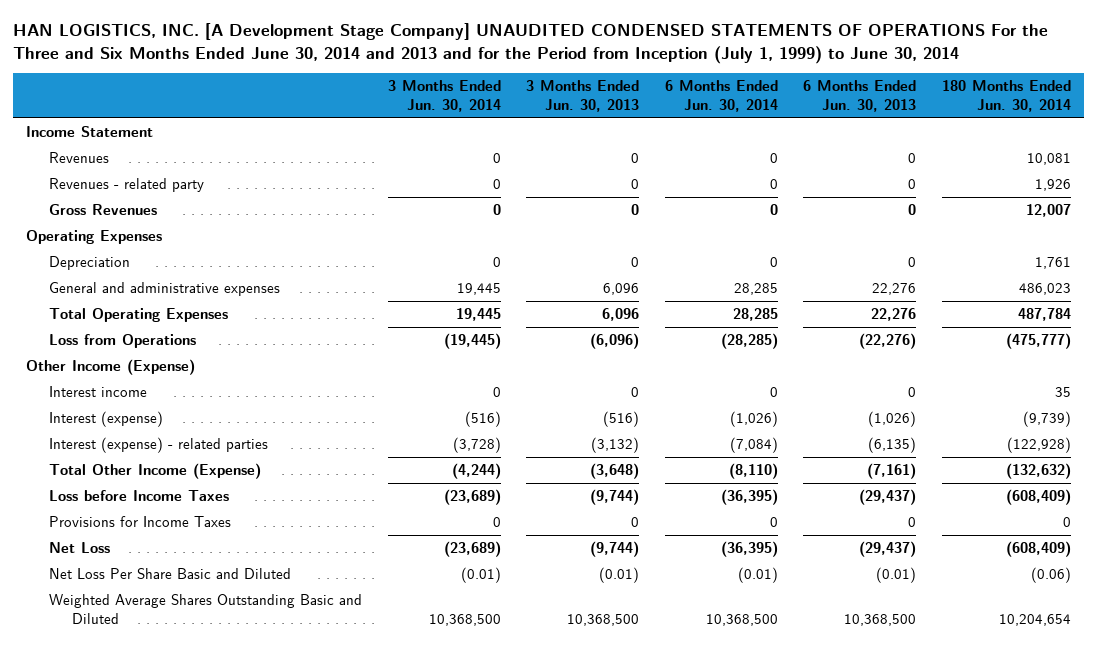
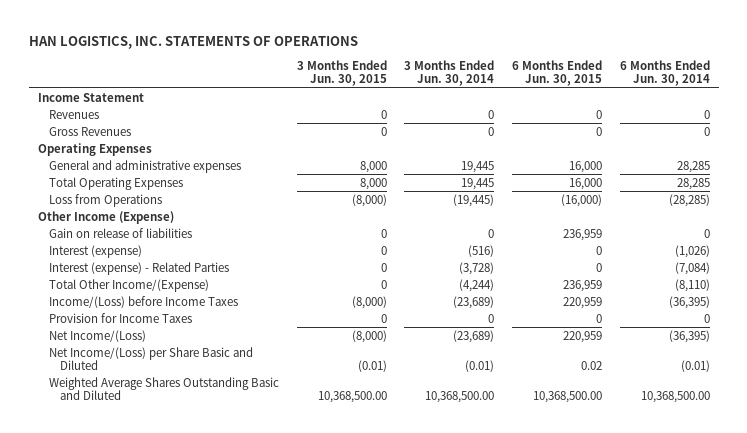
[13,22,1049,64] HAN LOGISTICS, INC. [A Development Stage Company] UNAUDITED CONDENSED STATEMENTS OF OPERATIONS For the Three and Six Months Ended June 30, 2014 and 2013 and for the Period from Inception (July 1, 1999) to June 30, 2014 -> [28,36,358,50] HAN LOGISTICS, INC. STATEMENTS OF OPERATIONS
[526,80,640,112] 3 Months Ended Jun. 30, 2013 -> none
[803,80,917,112] 6 Months Ended Jun. 30, 2013 -> none
[941,80,1071,112] 180 Months Ended Jun. 30, 2014 -> none
none -> [296,60,387,87] 3 Months Ended Jun. 30, 2015
none -> [512,60,603,87] 6 Months Ended Jun. 30, 2015
[48,178,204,193] Revenues - related party -> none
[48,256,130,271] Depreciation -> none
[48,386,147,398] Interest income -> none
none -> [48,227,192,238] Gain on release of liabilities
[48,437,268,454] Interest (expense) - related parties -> [48,261,229,275] Interest (expense) - Related Parties
[48,463,261,480] Total Other Income (Expense) -> [48,278,209,292] Total Other Income/(Expense)
[48,490,229,502] Loss before Income Taxes -> [48,295,238,308] Income/(Loss) before Income Taxes
[48,516,231,528] Provisions for Income Taxes -> [48,312,192,323] Provision for Income Taxes
[48,542,110,554] Net Loss -> [48,329,146,342] Net Income/(Loss)
[48,568,291,580] Net Loss Per Share Basic and Diluted -> [48,346,253,370] Net Income/(Loss) per Share Basic and Diluted
[428,613,501,626] 10,368,500 -> [425,390,495,403] 10,368,500.00
[705,613,778,626] 10,368,500 -> [640,390,710,403] 10,368,500.00

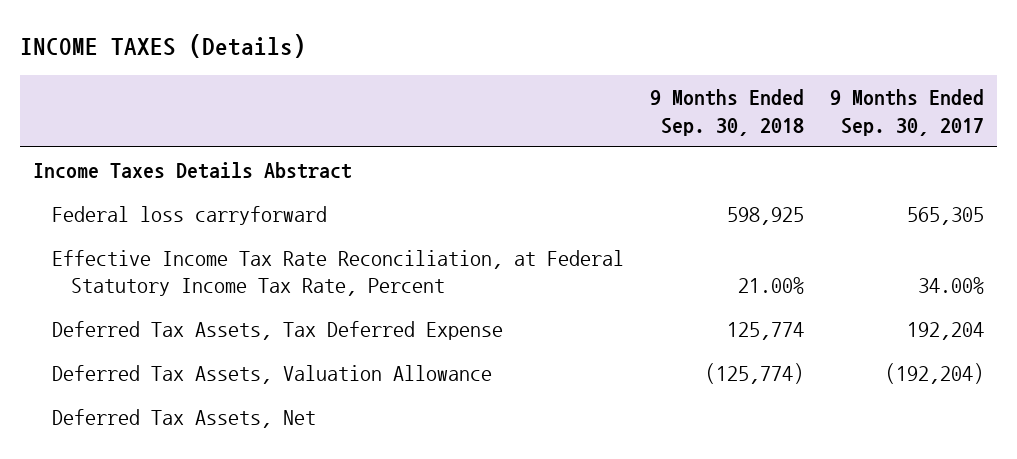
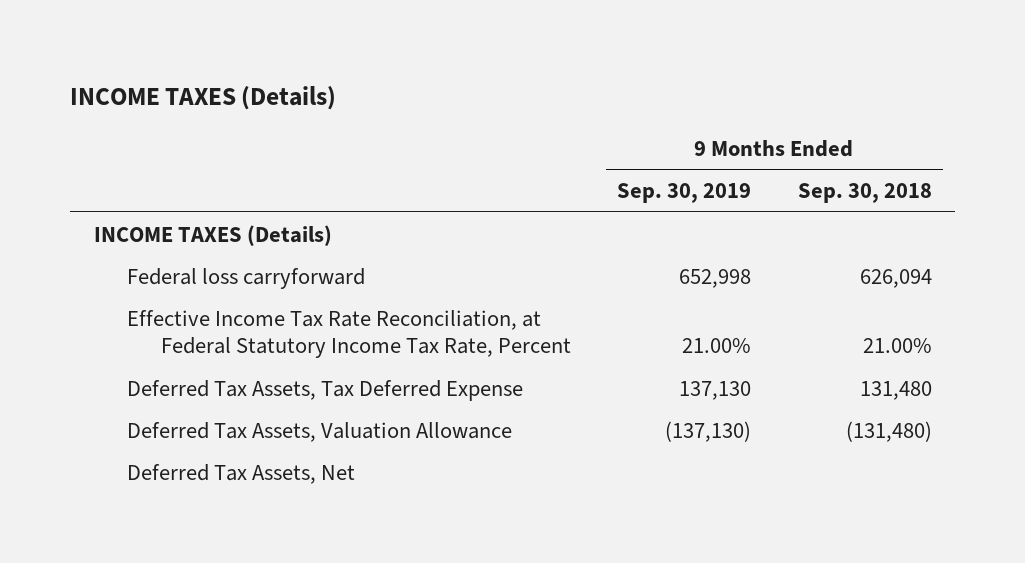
[830,89,985,136] 9 Months Ended Sep. 30, 2017 -> none
none -> [617,183,752,204] Sep. 30, 2019
[33,161,353,179] Income Taxes Details Abstract -> [93,224,332,246] INCOME TAXES (Details)
[727,206,805,225] 598,925 -> [859,268,932,288] 626,094
[727,321,805,340] 125,774 -> [859,380,932,400] 131,480
[705,362,805,384] (125,774) -> [845,420,932,442] (131,480)

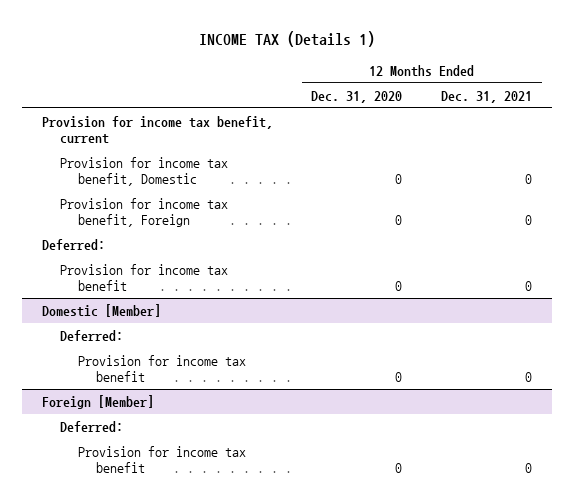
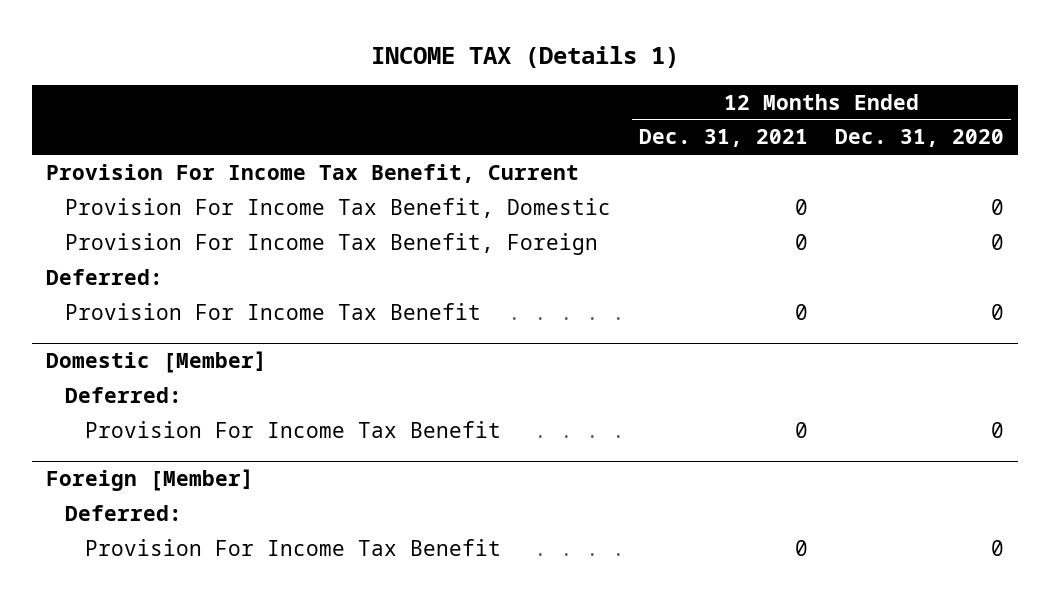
[41,116,273,145] Provision for income tax benefit, current -> [45,163,579,183] Provision For Income Tax Benefit, Current
[59,157,228,187] Provision for income tax benefit, Domestic -> [65,197,612,218] Provision For Income Tax Benefit, Domestic
[59,198,228,228] Provision for income tax benefit, Foreign -> [65,232,599,255] Provision For Income Tax Benefit, Foreign
[59,264,228,292] Provision for income tax benefit -> [65,302,482,320] Provision For Income Tax Benefit
[77,355,246,383] Provision for income tax benefit -> [84,420,501,438] Provision For Income Tax Benefit
[77,446,246,474] Provision for income tax benefit -> [84,538,501,556] Provision For Income Tax Benefit

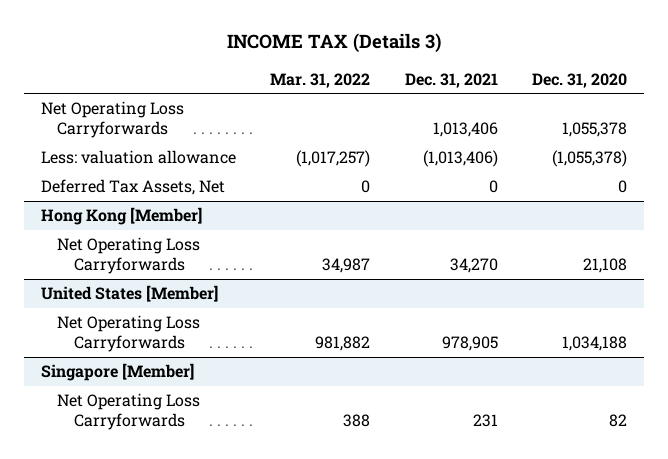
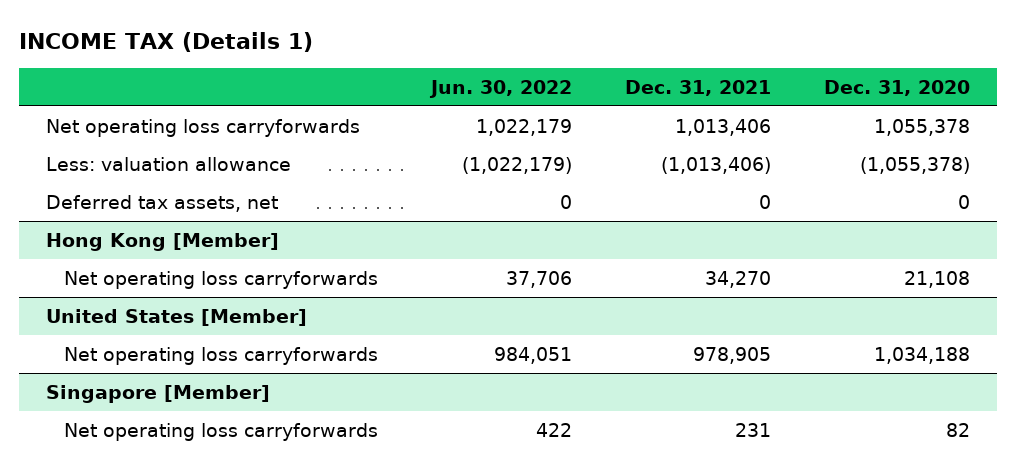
[227,33,442,54] INCOME TAX (Details 3) -> [19,31,314,52] INCOME TAX (Details 1)
[270,72,371,88] Mar. 31, 2022 -> none
none -> [429,79,573,98] Jun. 30, 2022
[40,101,184,138] Net Operating Loss Carryforwards -> [45,119,360,138] Net operating loss carryforwards
[40,179,225,196] Deferred Tax Assets, Net -> [45,195,278,213] Deferred tax assets, net
[57,237,201,274] Net Operating Loss Carryforwards -> [63,271,378,290] Net operating loss carryforwards
[57,315,201,352] Net Operating Loss Carryforwards -> [63,347,378,366] Net operating loss carryforwards
[57,393,201,430] Net Operating Loss Carryforwards -> [63,423,378,442] Net operating loss carryforwards

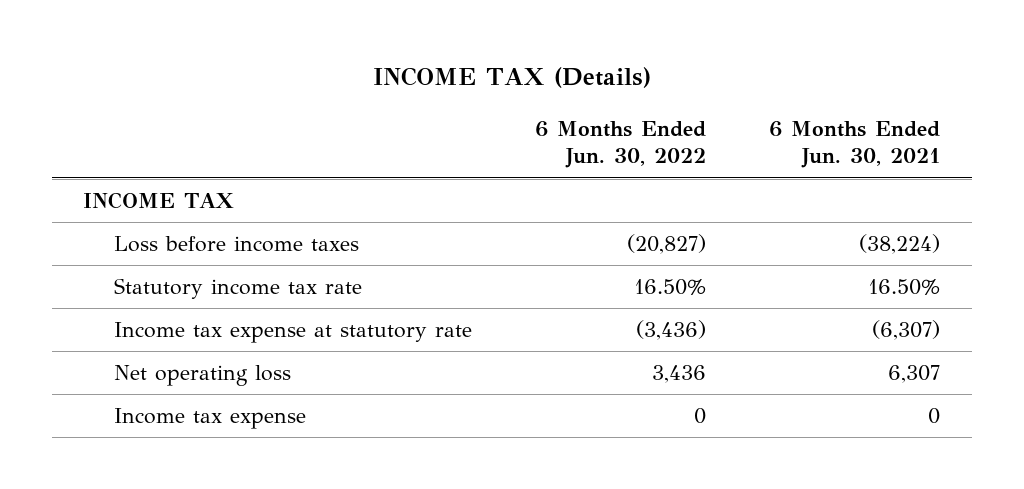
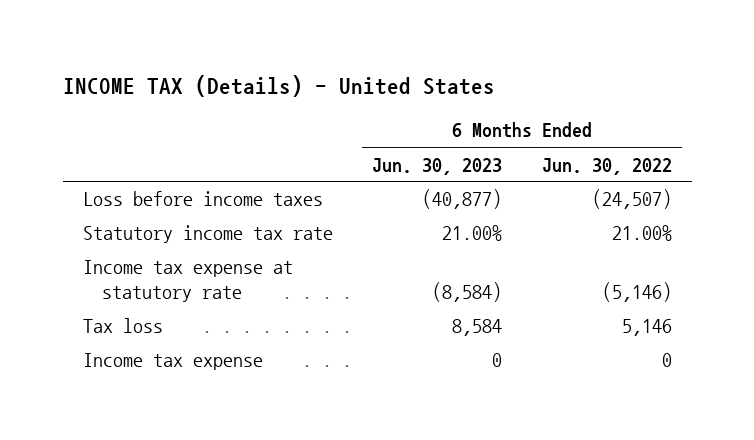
[372,67,651,89] INCOME TAX (Details) -> [62,75,495,98] INCOME TAX (Details) - United States
[769,120,941,169] 6 Months Ended Jun. 30, 2021 -> none
none -> [372,157,503,175] Jun. 30, 2023
[83,192,235,210] INCOME TAX -> none
[627,234,707,255] (20,827) -> [591,189,672,210] (24,507)
[634,279,707,296] 16.50% -> [611,225,672,242] 21.00%
[636,320,707,341] (3,436) -> [601,282,672,303] (5,146)
[113,365,291,387] Net operating loss -> [82,318,163,334] Tax loss
[652,365,707,384] 3,436 -> [621,319,672,337] 5,146

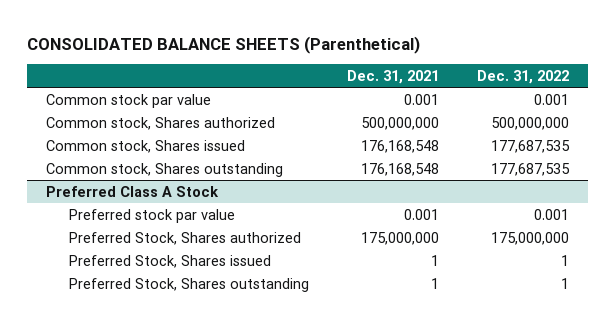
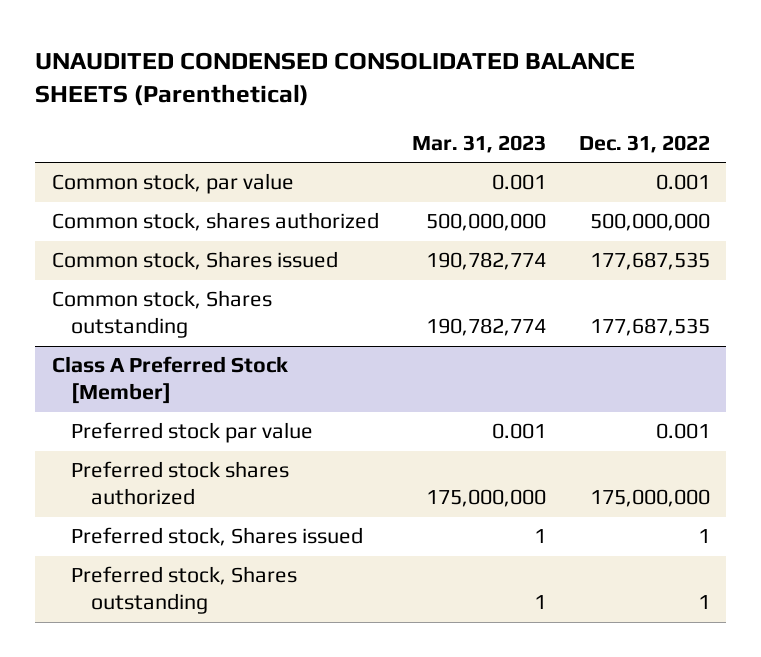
[27,35,421,54] CONSOLIDATED BALANCE SHEETS (Parenthetical) -> [35,51,636,106] UNAUDITED CONDENSED CONSOLIDATED BALANCE SHEETS (Parenthetical)
[346,69,439,84] Dec. 31, 2021 -> none
none -> [411,134,546,153] Mar. 31, 2023
[46,93,212,108] Common stock par value -> [51,173,294,195] Common stock, par value
[46,116,276,130] Common stock, Shares authorized -> [51,212,379,232] Common stock, shares authorized
[46,185,220,197] Preferred Class A Stock -> [51,356,288,405] Class A Preferred Stock [Member]
[68,231,301,245] Preferred Stock, Shares authorized -> [71,461,290,506] Preferred stock shares authorized
[68,254,271,268] Preferred Stock, Shares issued -> [71,527,364,547] Preferred stock, Shares issued
[68,277,309,292] Preferred Stock, Shares outstanding -> [71,566,298,615] Preferred stock, Shares outstanding

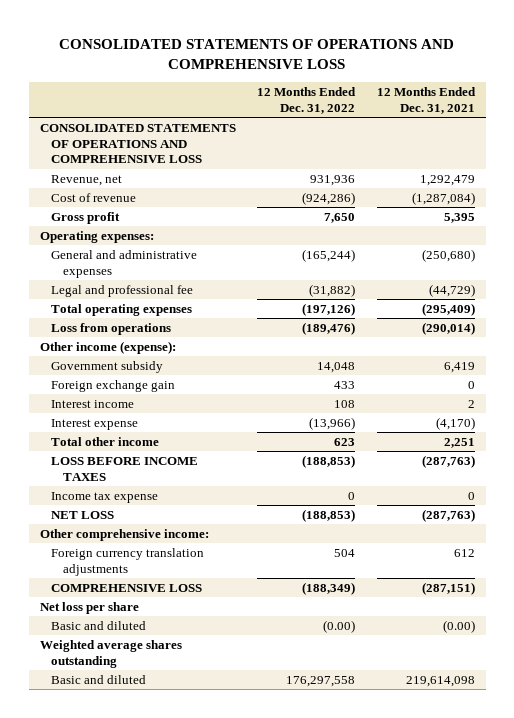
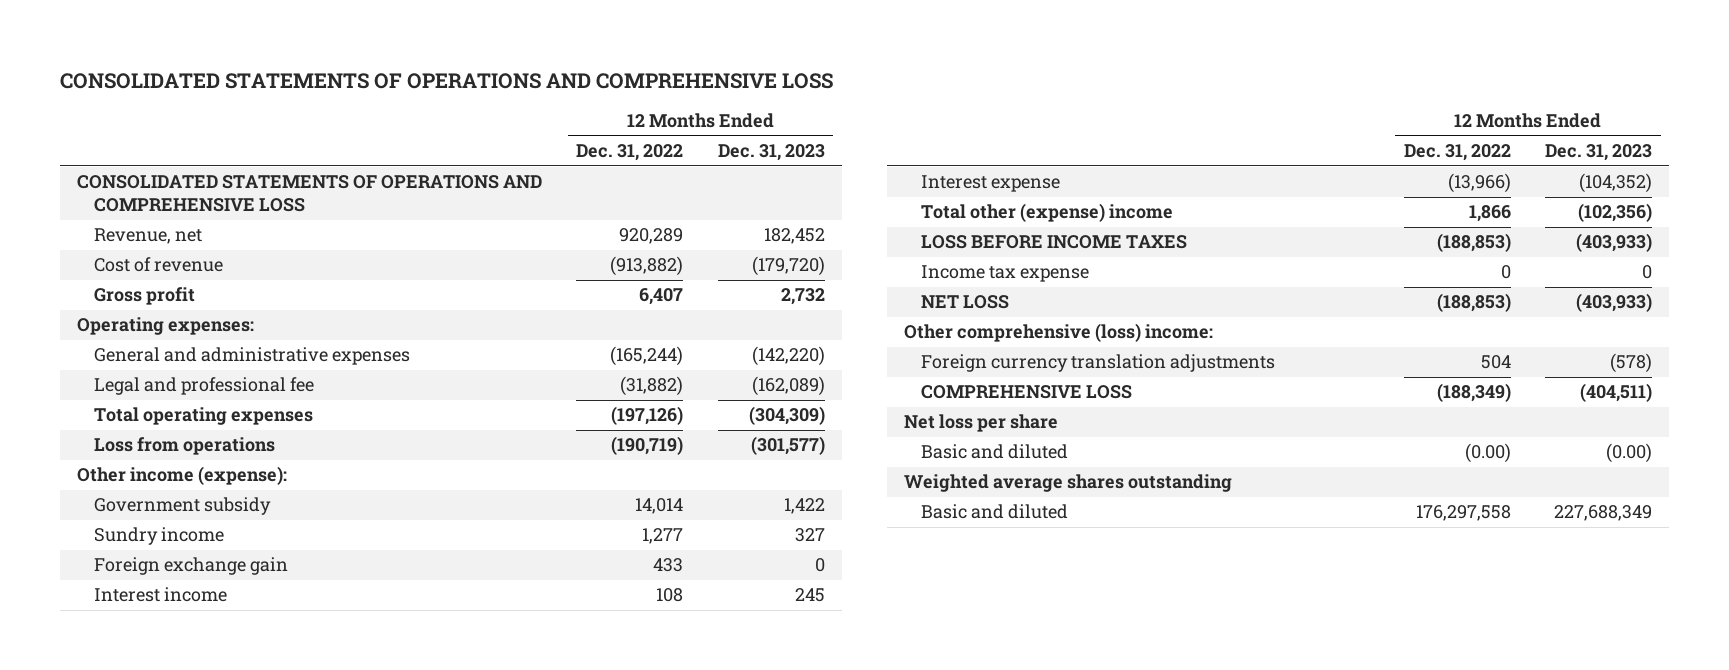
[376,87,476,114] 12 Months Ended Dec. 31, 2021 -> none
none -> [717,144,825,162] Dec. 31, 2023
[310,174,356,186] 931,936 -> [619,228,684,245] 920,289
[302,191,356,205] (924,286) -> [610,256,684,277] (913,882)
[324,212,356,223] 7,650 -> [639,288,684,306] 6,407
[302,321,356,335] (189,476) -> [611,436,684,456] (190,719)
[317,361,356,373] 14,048 -> [635,498,684,515] 14,014
none -> [94,527,225,546] Sundry income
[51,436,160,446] Total other income -> [921,203,1174,223] Total other (expense) income
[334,437,356,446] 623 -> [1468,205,1511,223] 1,866
[39,528,209,541] Other comprehensive income: -> [904,323,1214,343] Other comprehensive (loss) income:

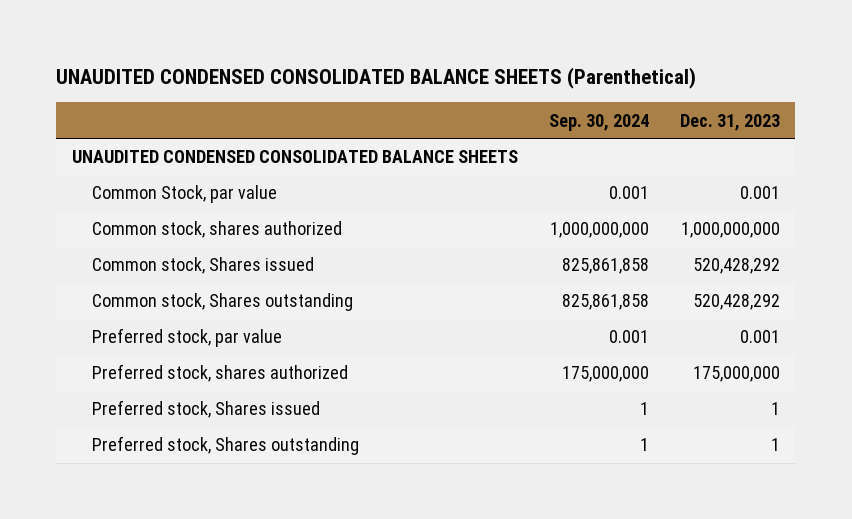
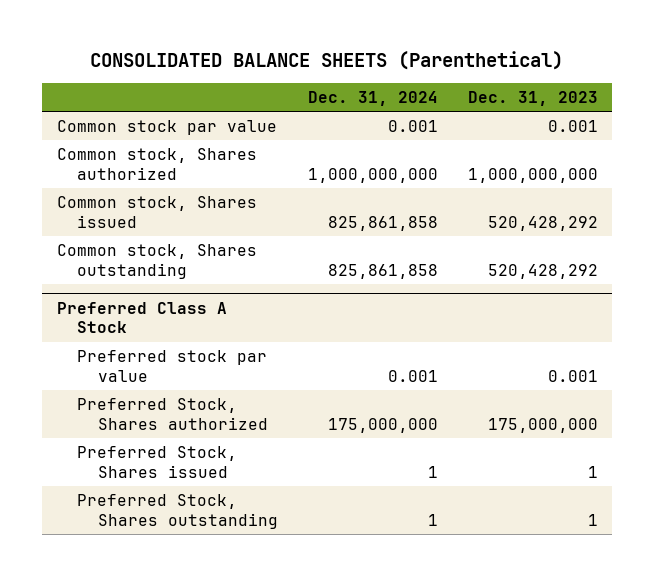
[56,67,697,90] UNAUDITED CONDENSED CONSOLIDATED BALANCE SHEETS (Parenthetical) -> [90,50,564,70] CONSOLIDATED BALANCE SHEETS (Parenthetical)
[548,113,649,131] Sep. 30, 2024 -> none
none -> [307,90,438,106] Dec. 31, 2024
[71,150,518,164] UNAUDITED CONDENSED CONSOLIDATED BALANCE SHEETS -> none
[92,185,278,204] Common Stock, par value -> [56,120,277,136] Common stock par value
[92,221,343,239] Common stock, shares authorized -> [56,148,257,180] Common stock, Shares authorized
none -> [56,301,227,334] Preferred Class A Stock
[92,328,283,348] Preferred stock, par value -> [77,350,268,382] Preferred stock par value
[92,364,349,383] Preferred stock, shares authorized -> [77,398,268,430] Preferred Stock, Shares authorized
[92,400,321,419] Preferred stock, Shares issued -> [77,446,238,478] Preferred Stock, Shares issued
[92,436,360,456] Preferred stock, Shares outstanding -> [77,494,278,529] Preferred Stock, Shares outstanding

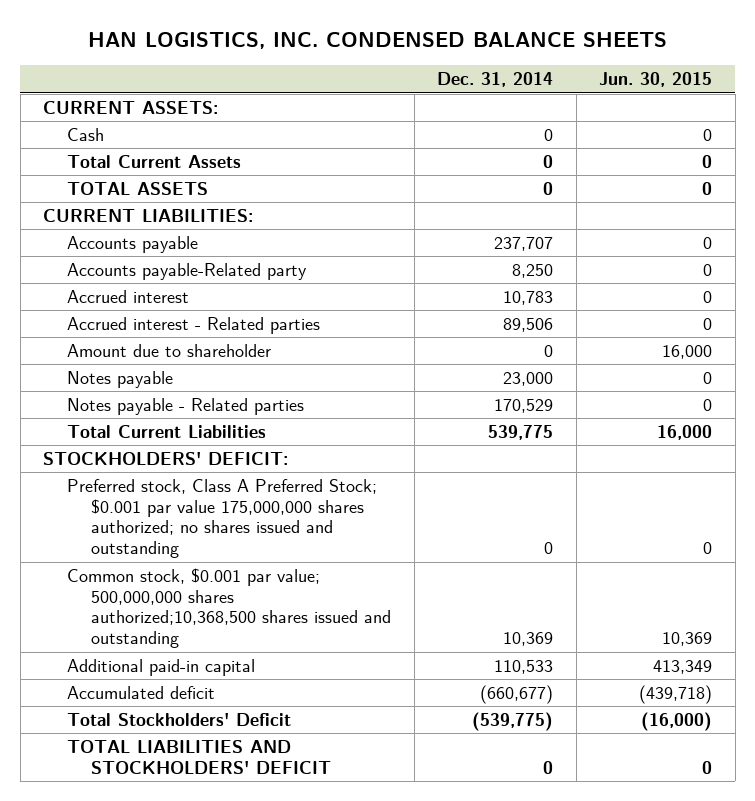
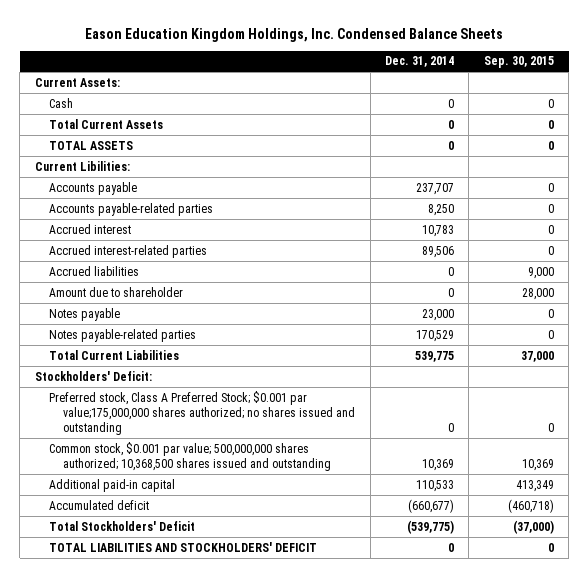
[87,32,667,50] HAN LOGISTICS, INC. CONDENSED BALANCE SHEETS -> [85,27,504,42] Eason Education Kingdom Holdings, Inc. Condensed Balance Sheets
[599,72,713,88] Jun. 30, 2015 -> none
none -> [483,56,554,69] Sep. 30, 2015
[43,100,219,114] CURRENT ASSETS: -> [34,77,120,87] Current Assets:
[43,208,254,222] CURRENT LIABILITIES: -> [34,160,130,171] Current Libilities:
[67,262,308,280] Accounts payable-Related party -> [48,202,213,216] Accounts payable-related parties
[67,316,321,334] Accrued interest - Related parties -> [48,244,207,258] Accrued interest-related parties
none -> [48,265,139,276] Accrued liabilities
[67,397,305,415] Notes payable - Related parties -> [48,328,196,342] Notes payable-related parties
[43,451,289,465] STOCKHOLDERS' DEFICIT: -> [34,370,152,381] Stockholders' Deficit:
[67,478,378,559] Preferred stock, Class A Preferred Stock; $0.001 par value 175,000,000 shares authorized; no shares issued and outstanding -> [48,390,356,435] Preferred stock, Class A Preferred Stock; $0.001 par value;175,000,000 shares authorized; no shares issued and outstanding
[67,567,392,649] Common stock, $0.001 par value; 500,000,000 shares authorized;10,368,500 shares issued and outstanding -> [48,441,332,471] Common stock, $0.001 par value; 500,000,000 shares authorized; 10,368,500 shares issued and outstanding

